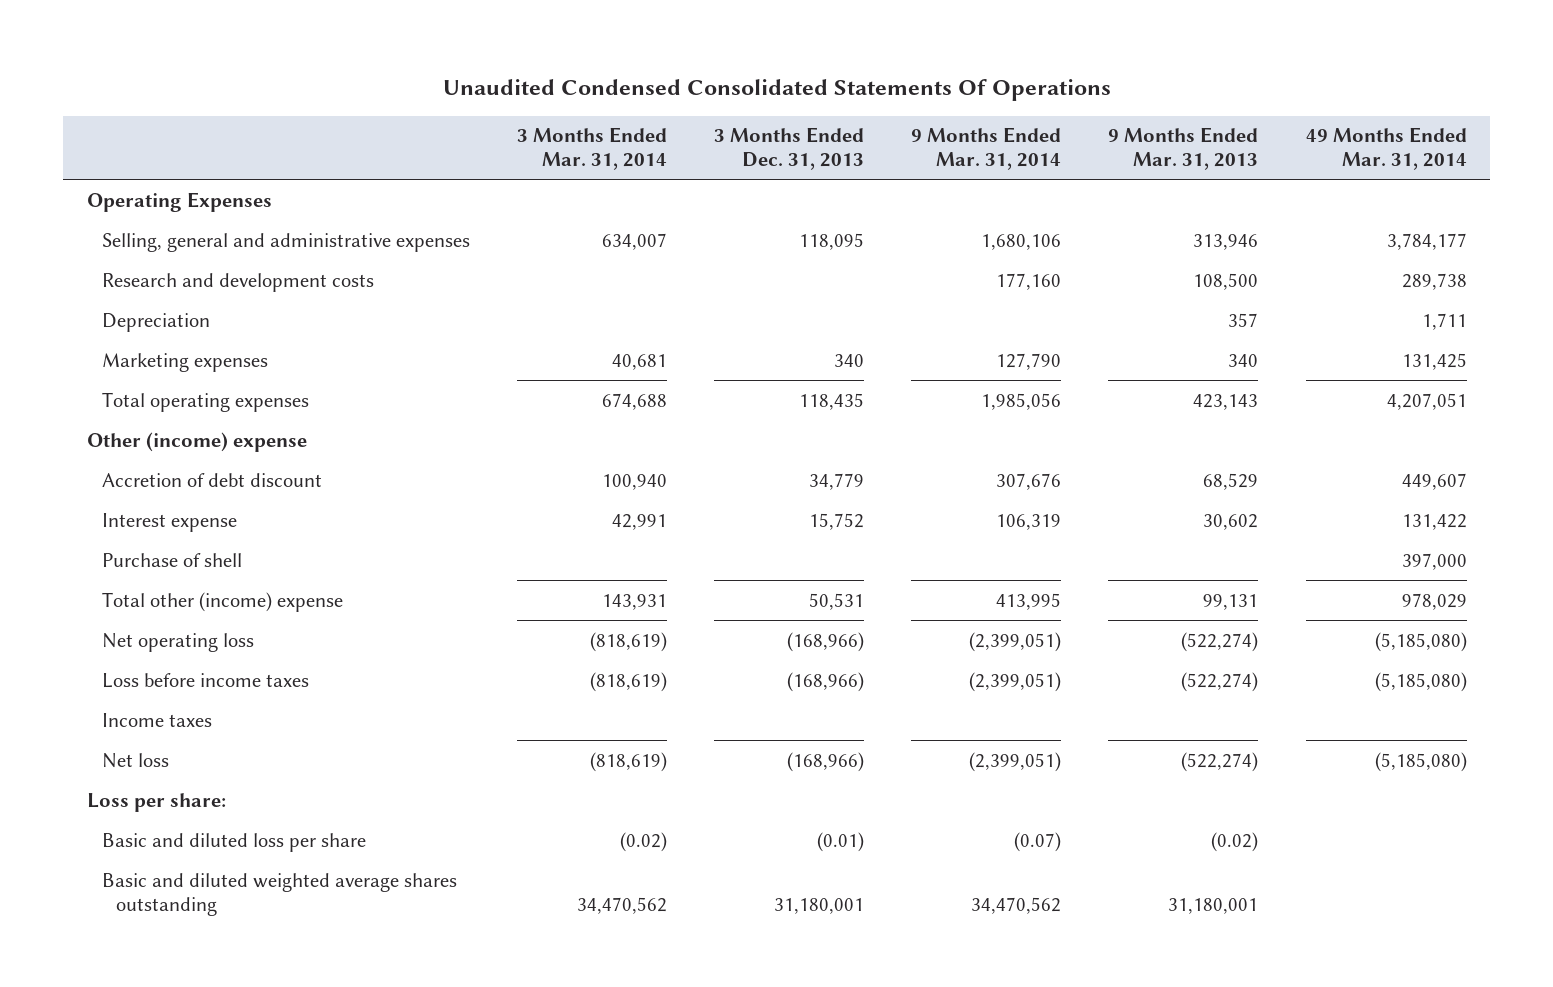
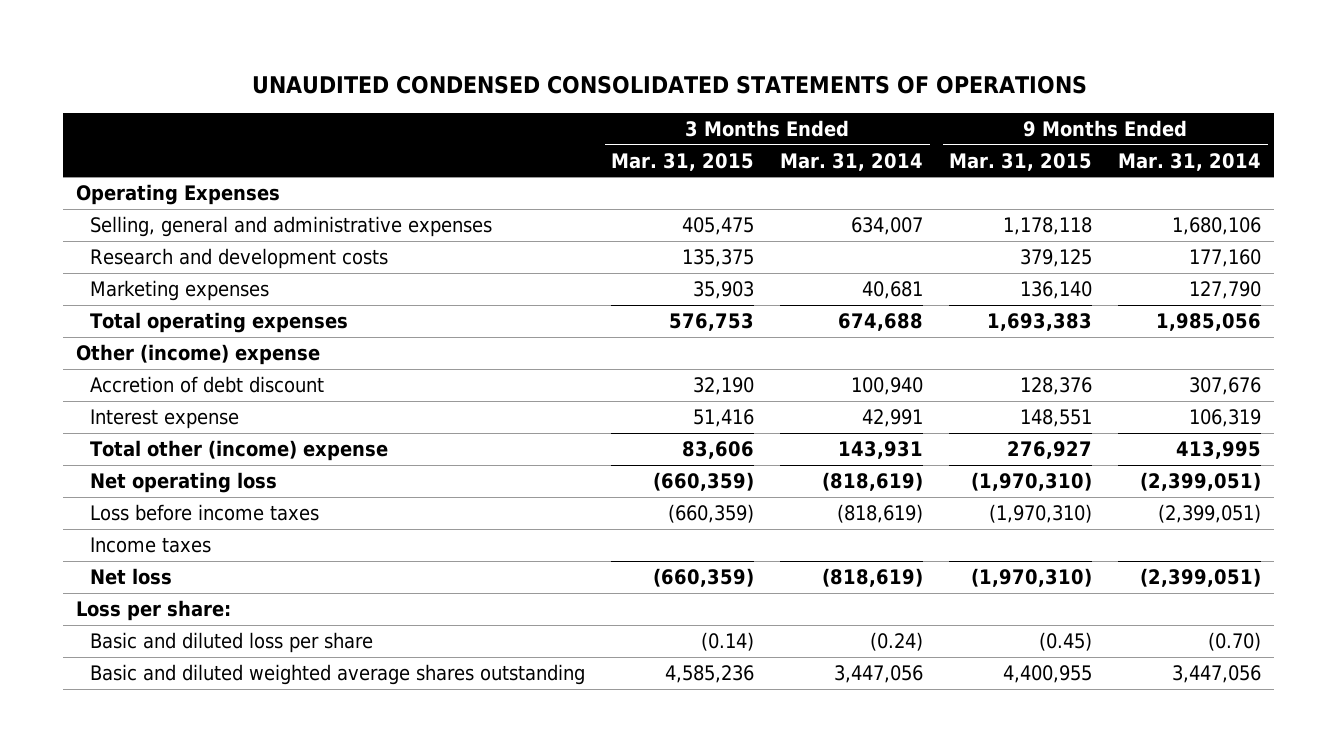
[442,79,1111,102] Unaudited Condensed Consolidated Statements Of Operations -> [251,75,1087,95] UNAUDITED CONDENSED CONSOLIDATED STATEMENTS OF OPERATIONS
[713,127,864,171] 3 Months Ended Dec. 31, 2013 -> none
[1108,127,1259,171] 9 Months Ended Mar. 31, 2013 -> none
[1305,127,1467,171] 49 Months Ended Mar. 31, 2014 -> none
none -> [611,152,755,171] Mar. 31, 2015
none -> [949,152,1093,171] Mar. 31, 2015
[101,312,210,332] Depreciation -> none
[101,552,242,567] Purchase of shell -> none
[619,831,667,852] (0.02) -> [870,632,924,652] (0.24)
[1014,831,1062,852] (0.07) -> [1208,632,1262,652] (0.70)
[576,896,667,914] 34,470,562 -> [834,665,924,684] 3,447,056
[971,896,1062,914] 34,470,562 -> [1172,665,1262,684] 3,447,056

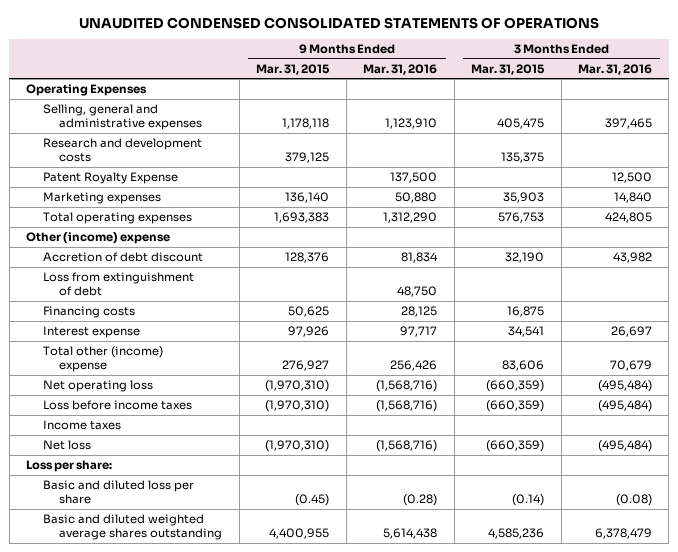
[780,152,924,171] Mar. 31, 2014 -> none
[1118,152,1262,171] Mar. 31, 2014 -> none
none -> [363,63,438,75] Mar. 31, 2016
none -> [578,63,653,75] Mar. 31, 2016
none -> [42,172,178,185] Patent Royalty Expense
none -> [42,272,194,297] Loss from extinguishment of debt
none -> [42,306,135,319] Financing costs
[693,409,755,428] 51,416 -> [508,326,545,338] 34,541
[1020,409,1093,428] 148,551 -> [288,326,330,338] 97,926

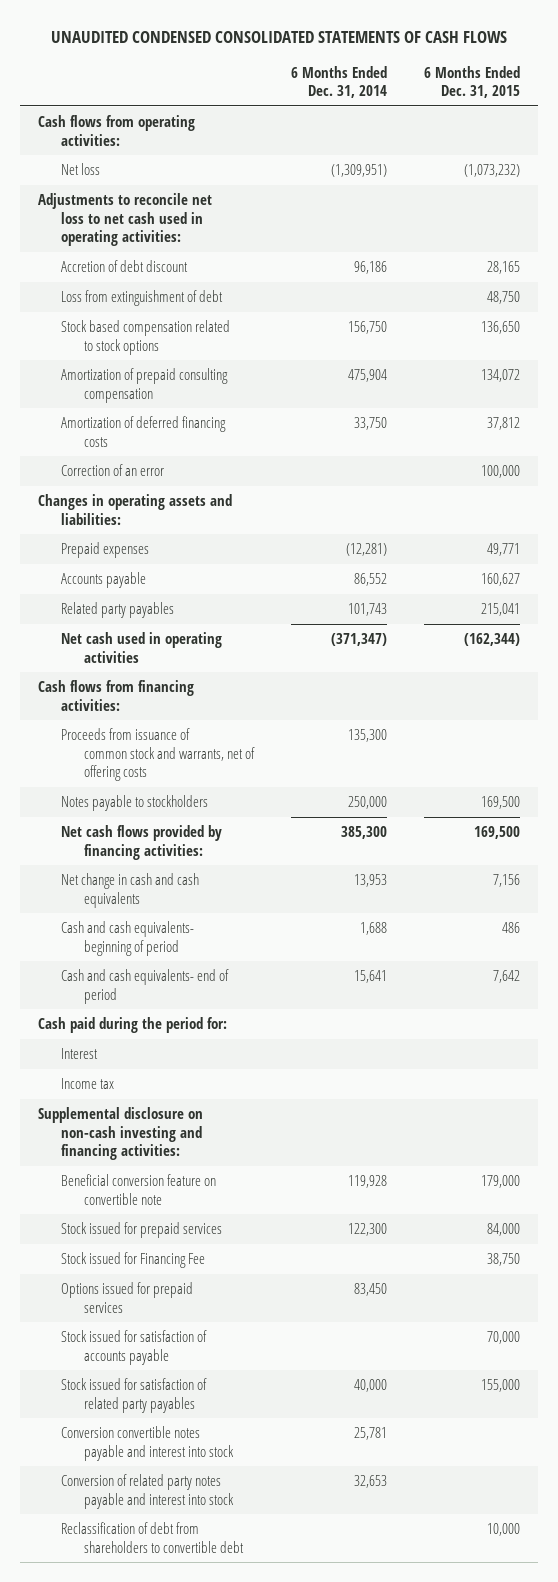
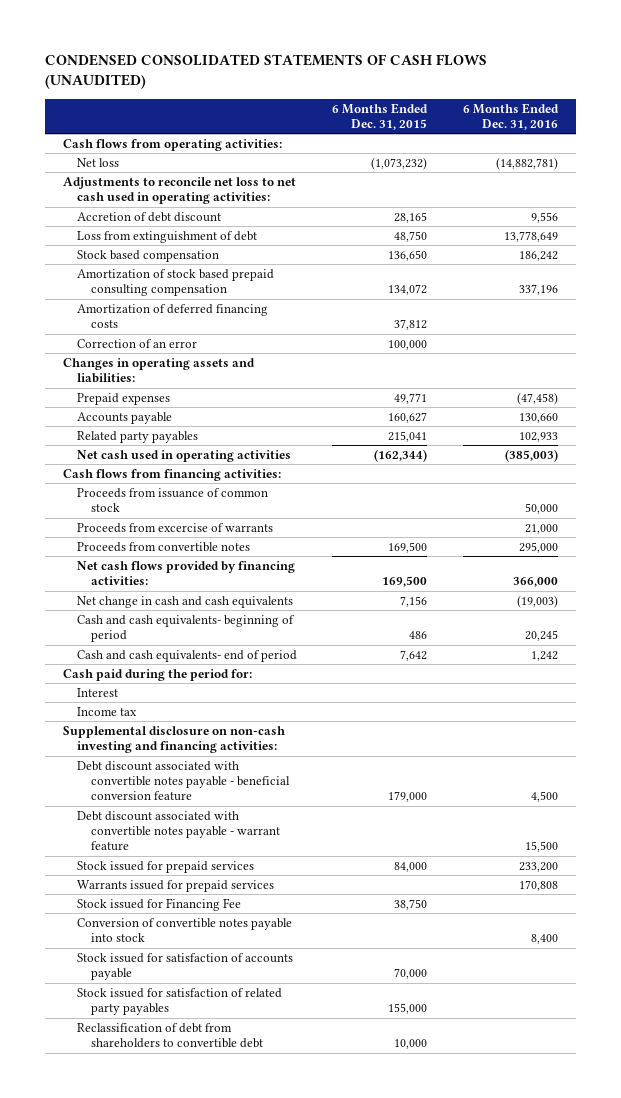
[51,30,508,43] UNAUDITED CONDENSED CONSOLIDATED STATEMENTS OF CASH FLOWS -> [44,54,487,90] CONDENSED CONSOLIDATED STATEMENTS OF CASH FLOWS (UNAUDITED)
[291,65,388,99] 6 Months Ended Dec. 31, 2014 -> none
none -> [463,102,560,130] 6 Months Ended Dec. 31, 2016
[61,320,231,355] Stock based compensation related to stock options -> [76,249,219,262] Stock based compensation
[61,368,229,403] Amortization of prepaid consulting compensation -> [76,268,274,297] Amortization of stock based prepaid consulting compensation
[61,728,256,782] Proceeds from issuance of common stock and warrants, net of offering costs -> [76,487,268,513] Proceeds from issuance of common stock
none -> [76,522,273,533] Proceeds from excercise of warrants
[61,795,209,812] Notes payable to stockholders -> [76,541,250,552] Proceeds from convertible notes
[61,1174,217,1205] Beneficial conversion feature on convertible note -> [76,760,290,802] Debt discount associated with convertible notes payable - beneficial conversion feature
none -> [76,810,280,852] Debt discount associated with convertible notes payable - warrant feature
none -> [76,879,274,892] Warrants issued for prepaid services
[61,1282,194,1313] Options issued for prepaid services -> none
none -> [76,917,292,943] Conversion of convertible notes payable into stock
[61,1426,235,1461] Conversion convertible notes payable and interest into stock -> none
[61,1474,235,1509] Conversion of related party notes payable and interest into stock -> none

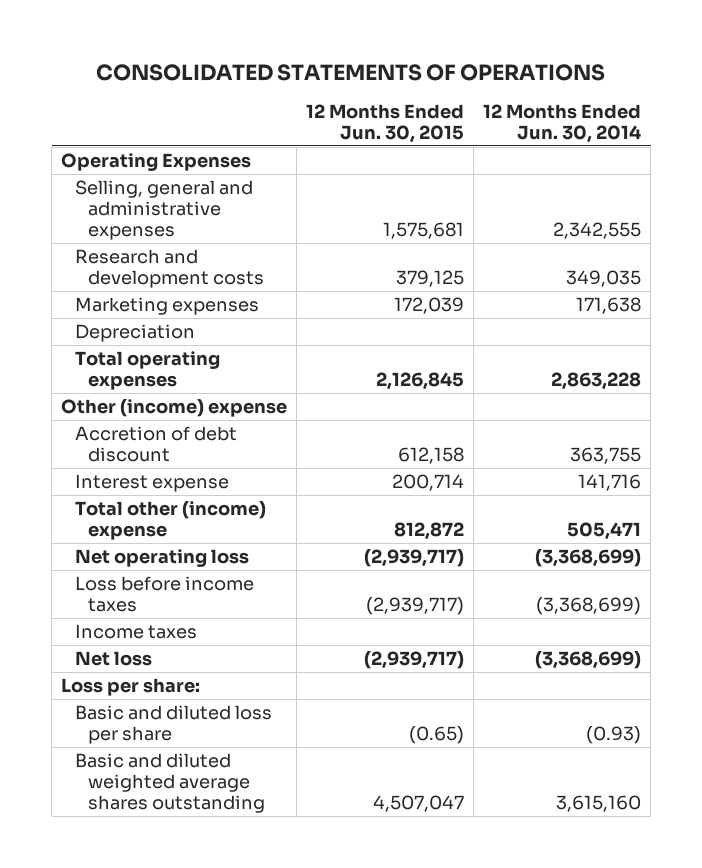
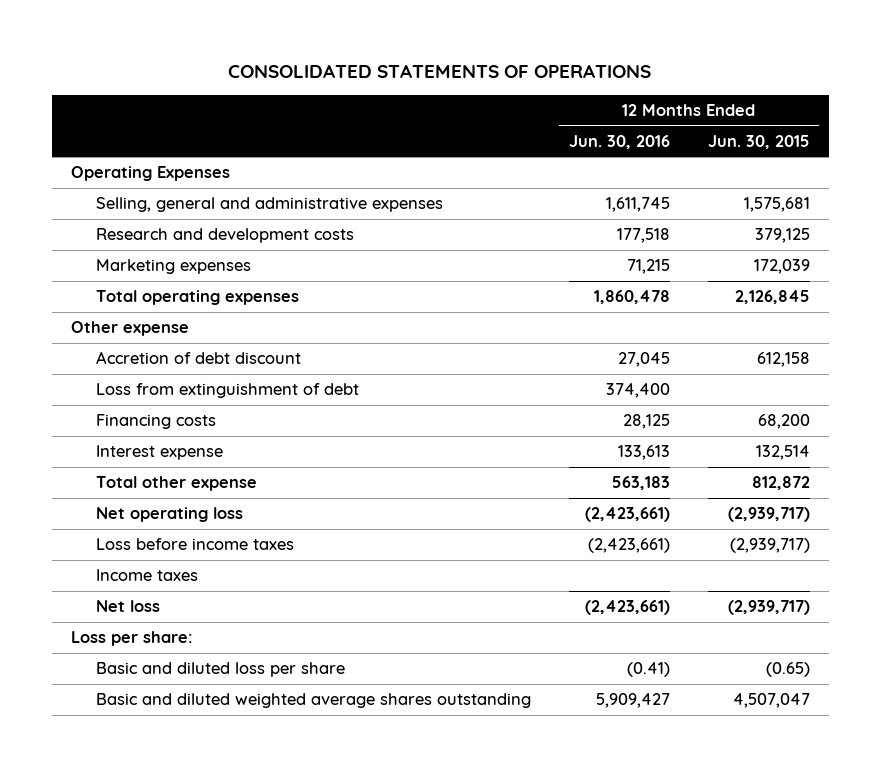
[483,103,642,143] 12 Months Ended Jun. 30, 2014 -> none
none -> [568,134,670,149] Jun. 30, 2016
[74,324,195,343] Depreciation -> none
[61,399,288,418] Other (income) expense -> [70,321,189,337] Other expense
none -> [95,383,359,399] Loss from extinguishment of debt
none -> [95,414,216,430] Financing costs
[392,474,465,492] 200,714 -> [755,445,810,461] 132,514
[74,501,266,541] Total other (income) expense -> [95,476,257,492] Total other expense

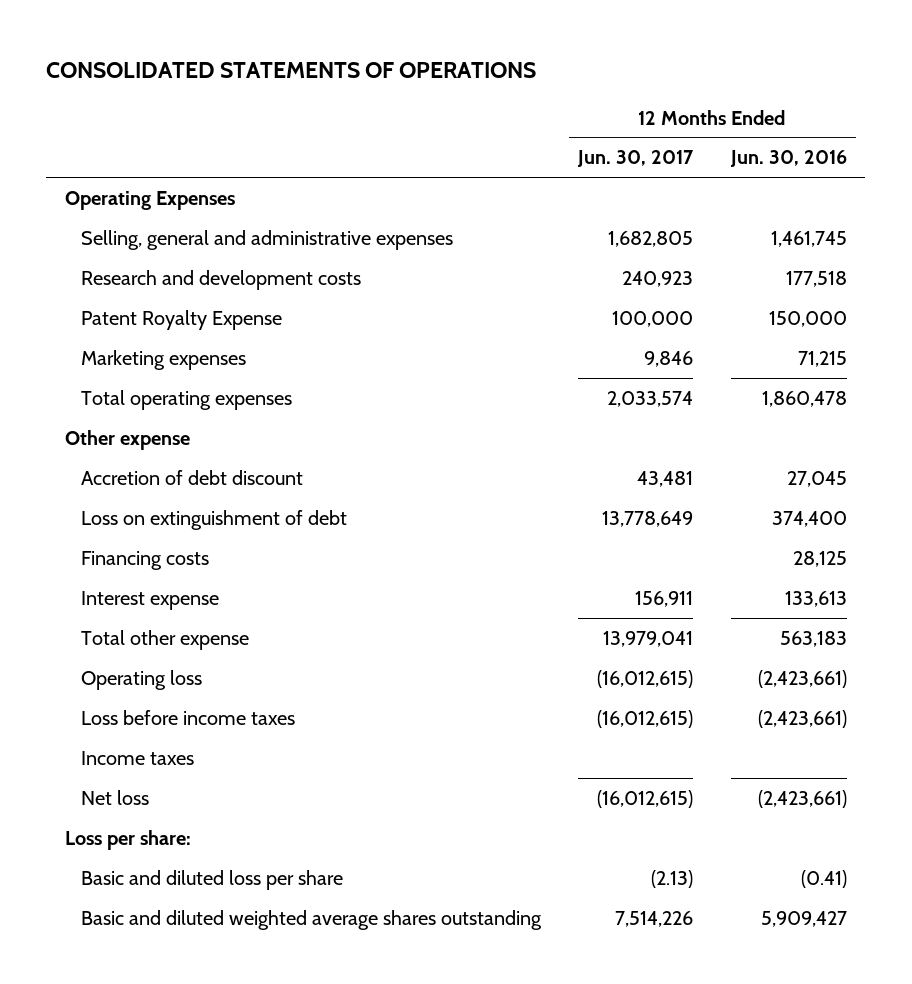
[707,134,810,149] Jun. 30, 2015 -> none
none -> [577,150,695,168] Jun. 30, 2017
[605,197,670,213] 1,611,745 -> [770,230,847,247] 1,461,745
none -> [80,309,282,330] Patent Royalty Expense
[95,383,359,399] Loss from extinguishment of debt -> [80,509,347,530] Loss on extinguishment of debt
[95,507,243,523] Net operating loss -> [80,669,202,690] Operating loss

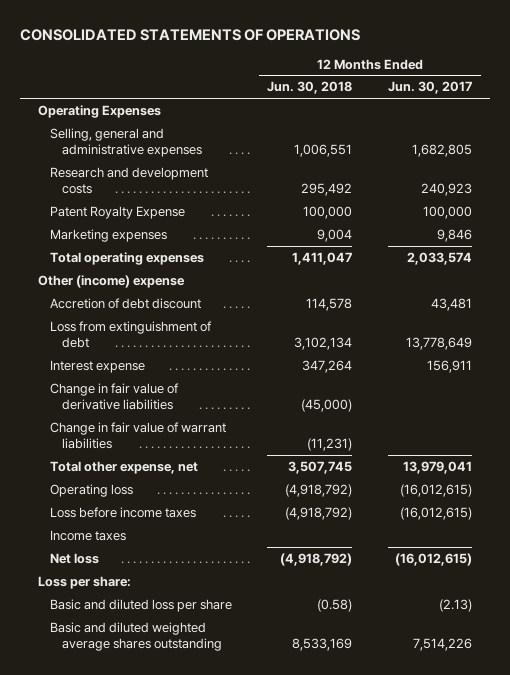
[729,150,847,168] Jun. 30, 2016 -> none
none -> [267,81,353,95] Jun. 30, 2018
[65,429,191,450] Other expense -> [37,275,185,289] Other (income) expense
[80,550,209,570] Financing costs -> none
[80,509,347,530] Loss on extinguishment of debt -> [49,321,212,349] Loss from extinguishment of debt
none -> [49,383,179,411] Change in fair value of derivative liabilities
none -> [49,422,226,450] Change in fair value of warrant liabilities
[80,629,249,650] Total other expense -> [49,461,198,475] Total other expense, net

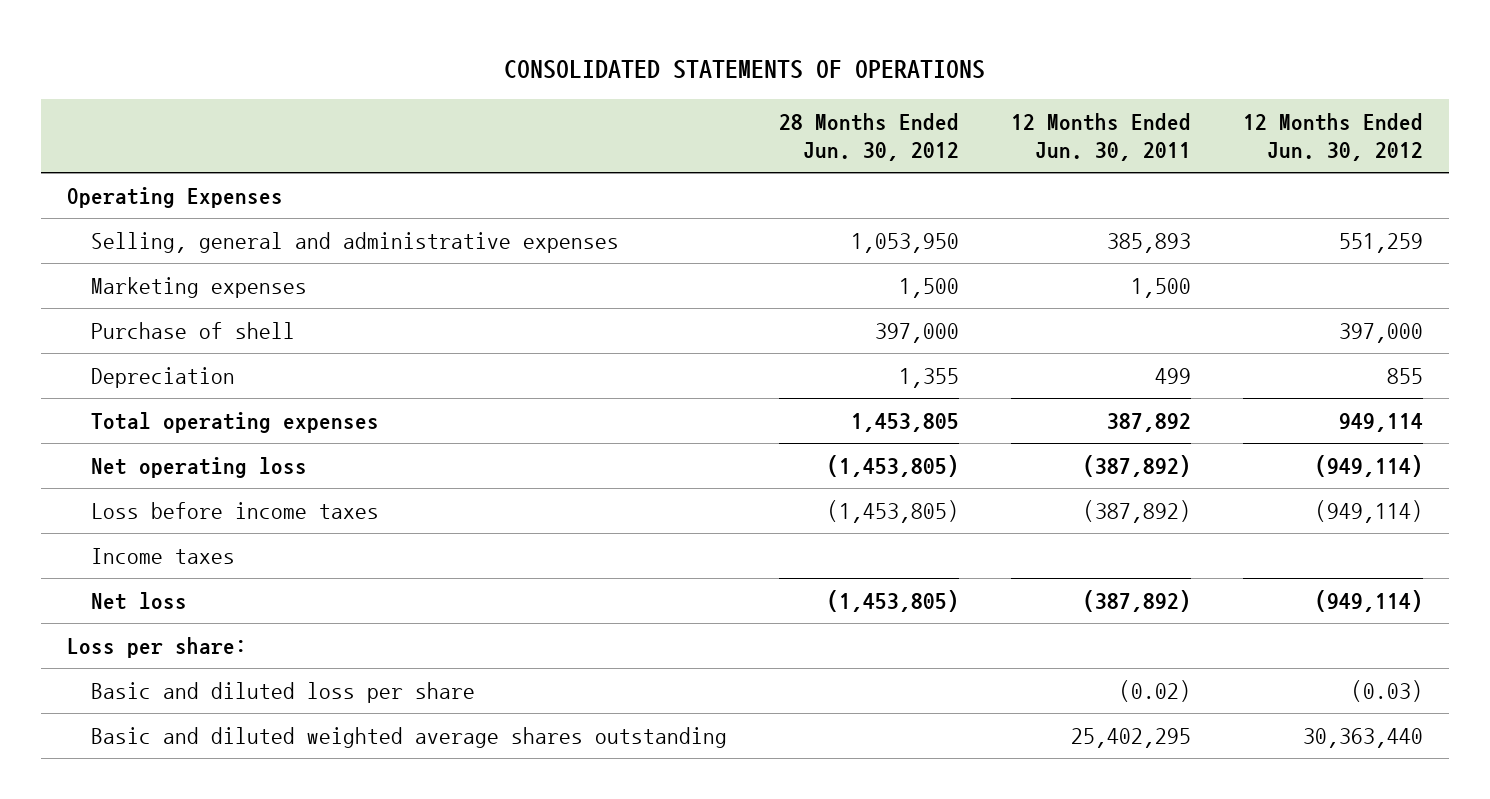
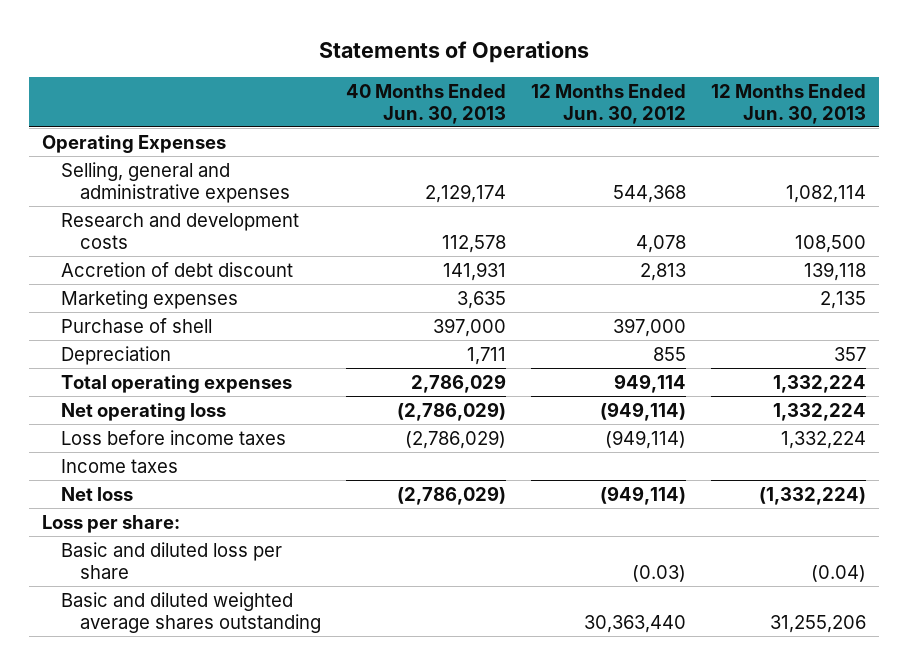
[504,59,986,79] CONSOLIDATED STATEMENTS OF OPERATIONS -> [319,41,590,64] Statements of Operations
[778,113,959,161] 28 Months Ended Jun. 30, 2012 -> none
[1010,113,1191,161] 12 Months Ended Jun. 30, 2011 -> none
none -> [345,83,506,124] 40 Months Ended Jun. 30, 2013
none -> [711,83,867,124] 12 Months Ended Jun. 30, 2013
[1338,232,1423,253] 551,259 -> [613,184,687,203] 544,368
none -> [60,212,299,249] Research and development costs
none -> [60,261,293,277] Accretion of debt discount

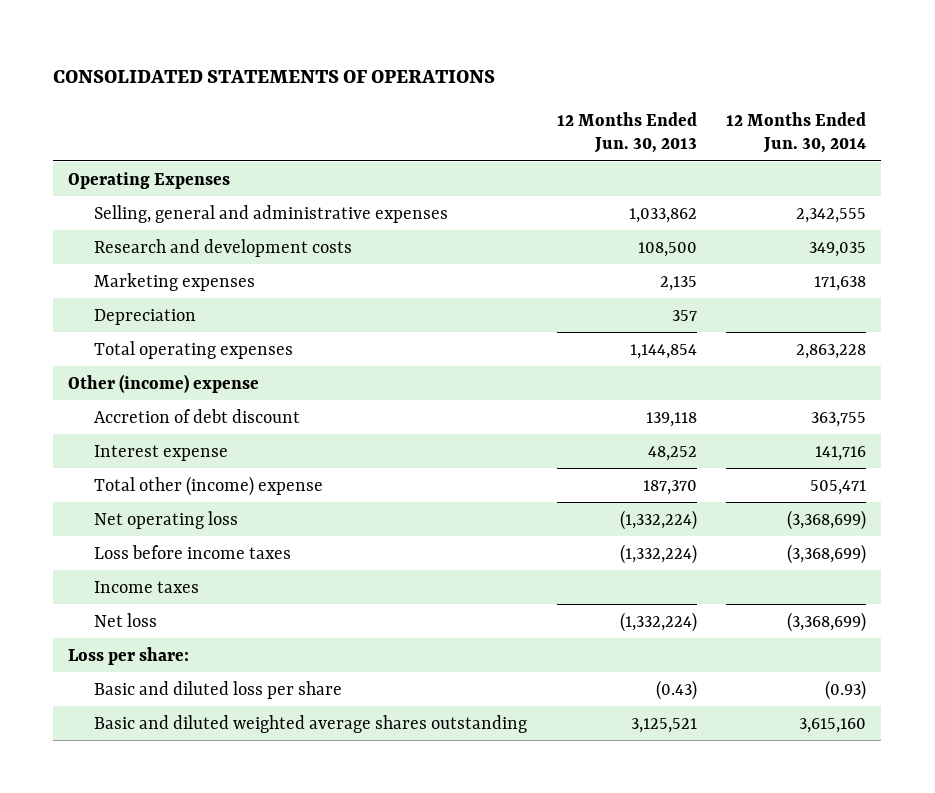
[319,41,590,64] Statements of Operations -> [53,70,496,84] CONSOLIDATED STATEMENTS OF OPERATIONS
[345,83,506,124] 40 Months Ended Jun. 30, 2013 -> none
[531,83,687,124] 12 Months Ended Jun. 30, 2012 -> none
none -> [726,111,867,154] 12 Months Ended Jun. 30, 2014
[786,184,867,203] 1,082,114 -> [628,207,697,223] 1,033,862
[60,317,212,333] Purchase of shell -> none
[773,374,867,393] 1,332,224 -> [629,343,697,359] 1,144,854
none -> [68,373,260,393] Other (income) expense
[60,261,293,277] Accretion of debt discount -> [94,408,301,423] Accretion of debt discount
none -> [94,444,229,461] Interest expense
none -> [94,475,324,496] Total other (income) expense
[773,402,867,421] 1,332,224 -> [619,509,697,530] (1,332,224)
[781,430,867,449] 1,332,224 -> [619,543,697,564] (1,332,224)
[811,564,867,582] (0.04) -> [655,679,697,700] (0.43)
[770,614,867,633] 31,255,206 -> [630,717,697,733] 3,125,521

